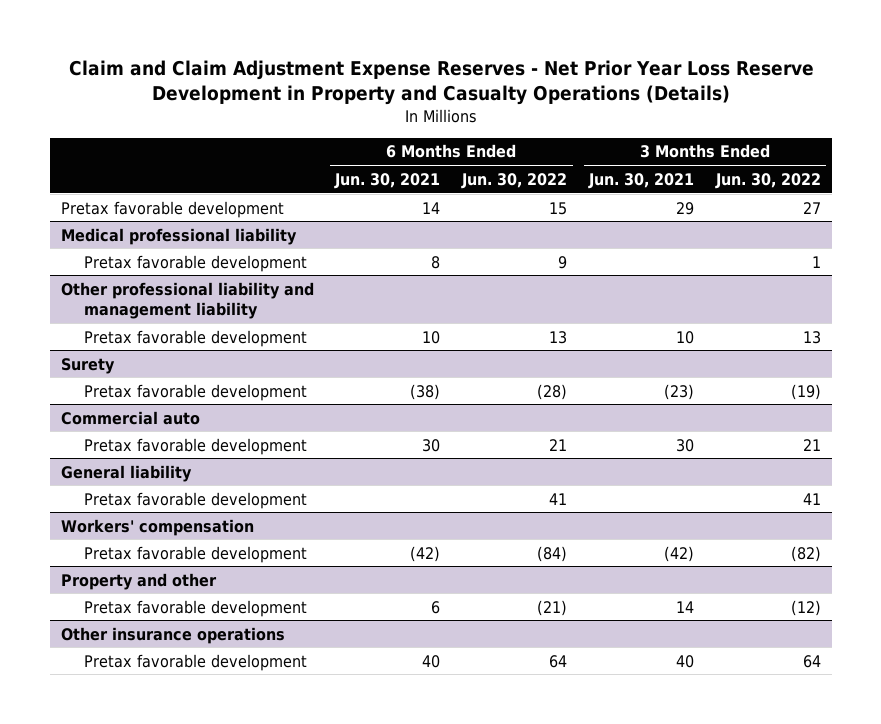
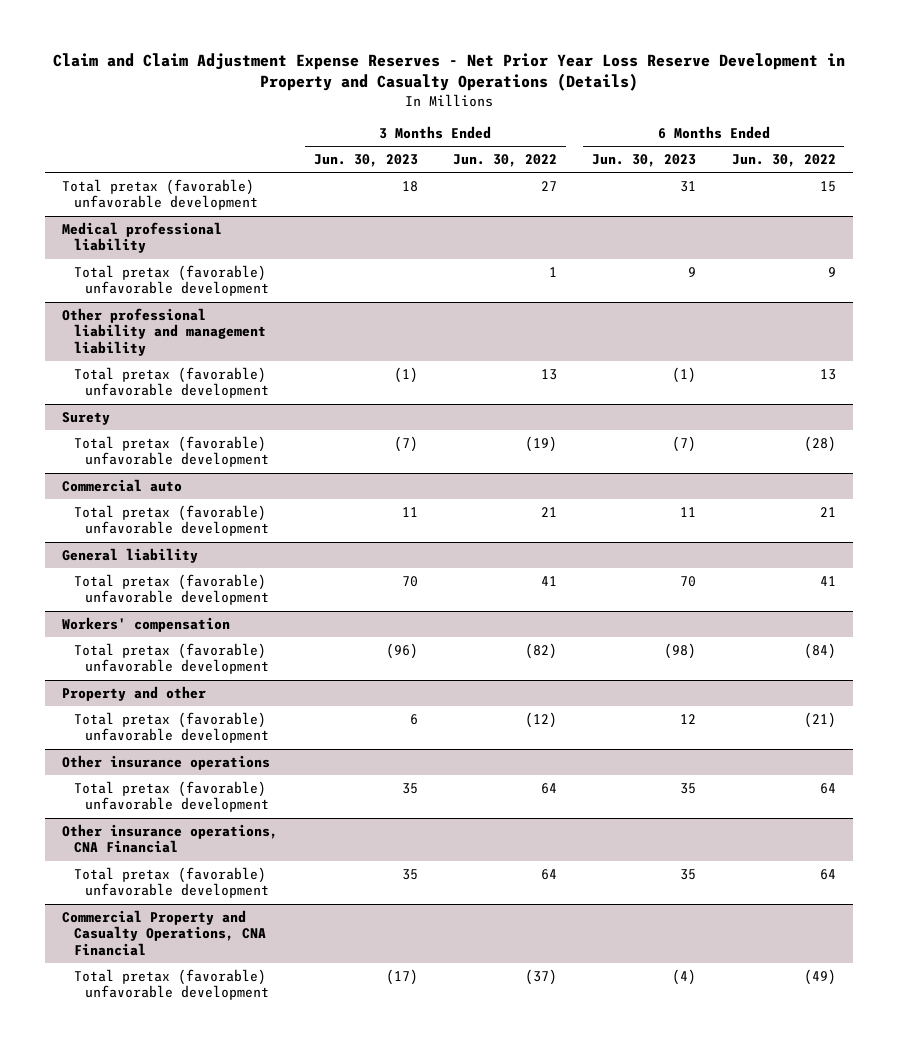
[334,172,441,189] Jun. 30, 2021 -> none
[587,172,694,189] Jun. 30, 2021 -> none
none -> [313,154,418,168] Jun. 30, 2023
none -> [592,154,697,168] Jun. 30, 2023
[60,200,284,218] Pretax favorable development -> [62,179,258,211] Total pretax (favorable) unfavorable development
[83,254,307,272] Pretax favorable development -> [73,265,270,297] Total pretax (favorable) unfavorable development
[83,329,307,347] Pretax favorable development -> [73,367,270,399] Total pretax (favorable) unfavorable development
[83,383,307,401] Pretax favorable development -> [73,436,270,468] Total pretax (favorable) unfavorable development
[83,437,307,455] Pretax favorable development -> [73,505,270,537] Total pretax (favorable) unfavorable development
[83,491,307,509] Pretax favorable development -> [73,574,270,606] Total pretax (favorable) unfavorable development
[83,545,307,563] Pretax favorable development -> [73,643,270,675] Total pretax (favorable) unfavorable development
[83,599,307,617] Pretax favorable development -> [73,712,270,744] Total pretax (favorable) unfavorable development
[83,653,307,671] Pretax favorable development -> [73,781,270,813] Total pretax (favorable) unfavorable development
none -> [62,824,279,854] Other insurance operations, CNA Financial
none -> [73,867,270,899] Total pretax (favorable) unfavorable development
none -> [62,910,266,956] Commercial Property and Casualty Operations, CNA Financial
none -> [73,969,270,1001] Total pretax (favorable) unfavorable development

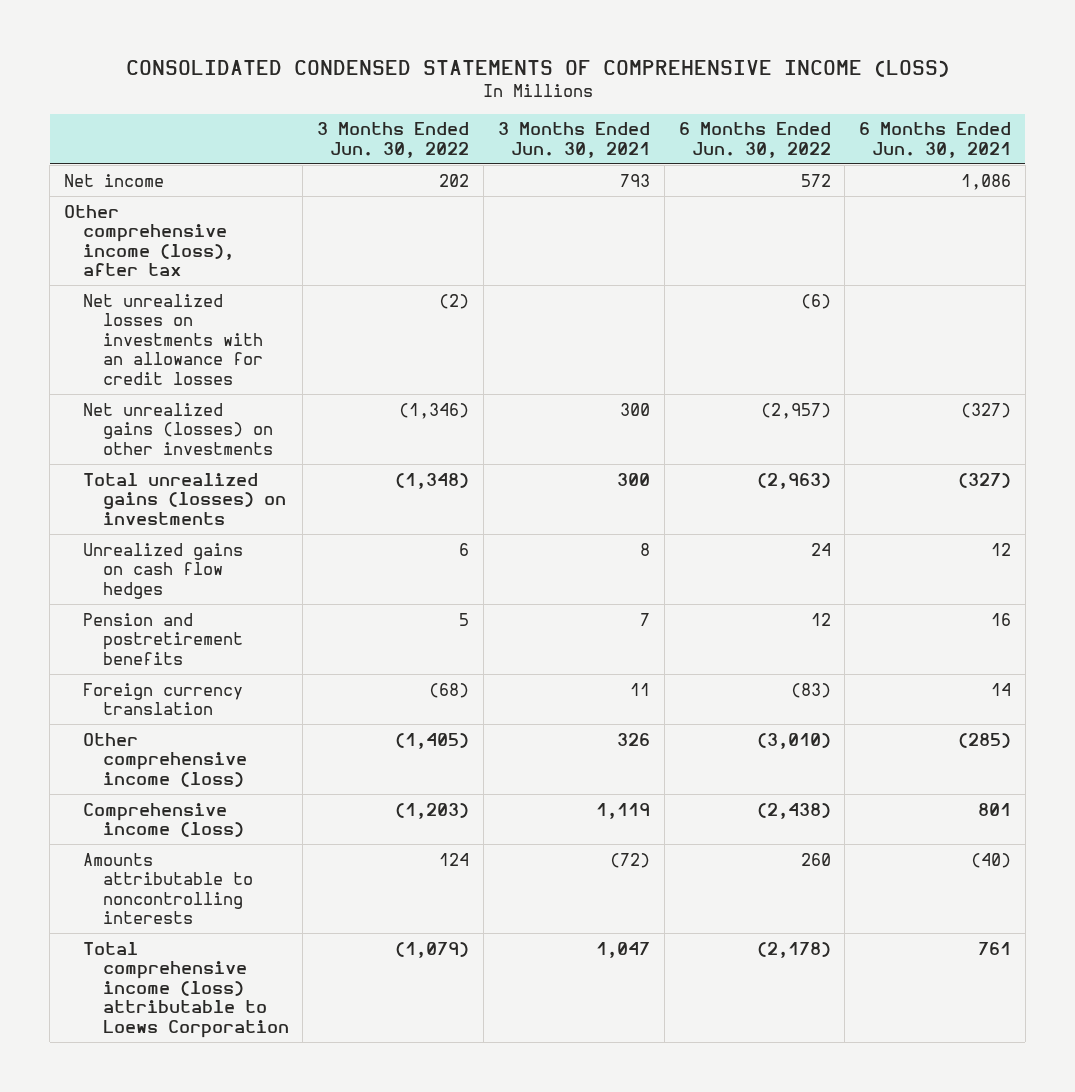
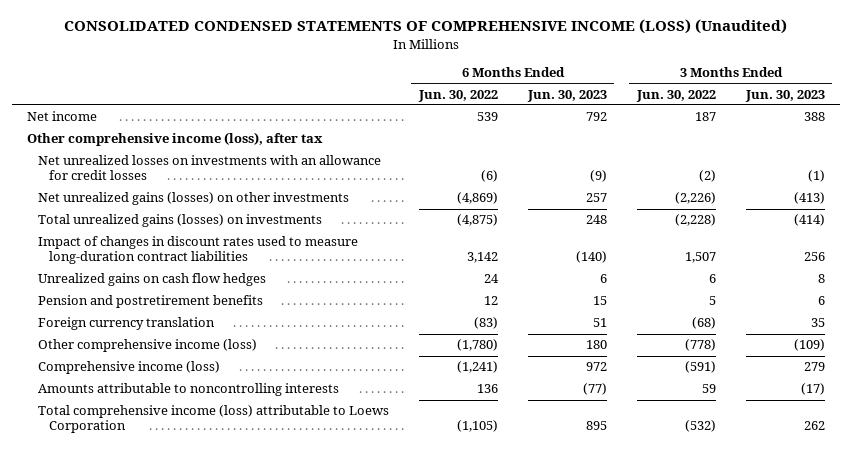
[125,60,950,78] CONSOLIDATED CONDENSED STATEMENTS OF COMPREHENSIVE INCOME (LOSS) -> [63,19,787,35] CONSOLIDATED CONDENSED STATEMENTS OF COMPREHENSIVE INCOME (LOSS) (Unaudited)
[497,122,650,158] 3 Months Ended Jun. 30, 2021 -> none
[859,122,1012,158] 6 Months Ended Jun. 30, 2021 -> none
none -> [526,89,607,102] Jun. 30, 2023
none -> [744,89,825,102] Jun. 30, 2023
[439,173,470,187] 202 -> [694,112,716,122] 187
[800,173,831,187] 572 -> [476,112,498,122] 539
[399,402,470,419] (1,346) -> [674,192,716,205] (2,226)
[760,402,831,419] (2,957) -> [456,192,498,205] (4,869)
[395,472,470,489] (1,348) -> [674,214,716,227] (2,228)
[756,472,831,489] (2,963) -> [456,214,498,227] (4,875)
none -> [37,236,358,265] Impact of changes in discount rates used to measure long-duration contract liabilities
[395,732,470,749] (1,405) -> [684,339,716,352] (778)
[756,732,831,749] (3,010) -> [456,339,498,352] (1,780)
[395,802,470,819] (1,203) -> [684,361,716,374] (591)
[756,802,831,819] (2,438) -> [456,361,498,374] (1,241)
[439,852,470,866] 124 -> [701,384,716,394] 59
[800,852,831,866] 260 -> [476,384,498,394] 136
[395,941,470,958] (1,079) -> [684,420,716,433] (532)
[756,941,831,958] (2,178) -> [456,420,498,433] (1,105)

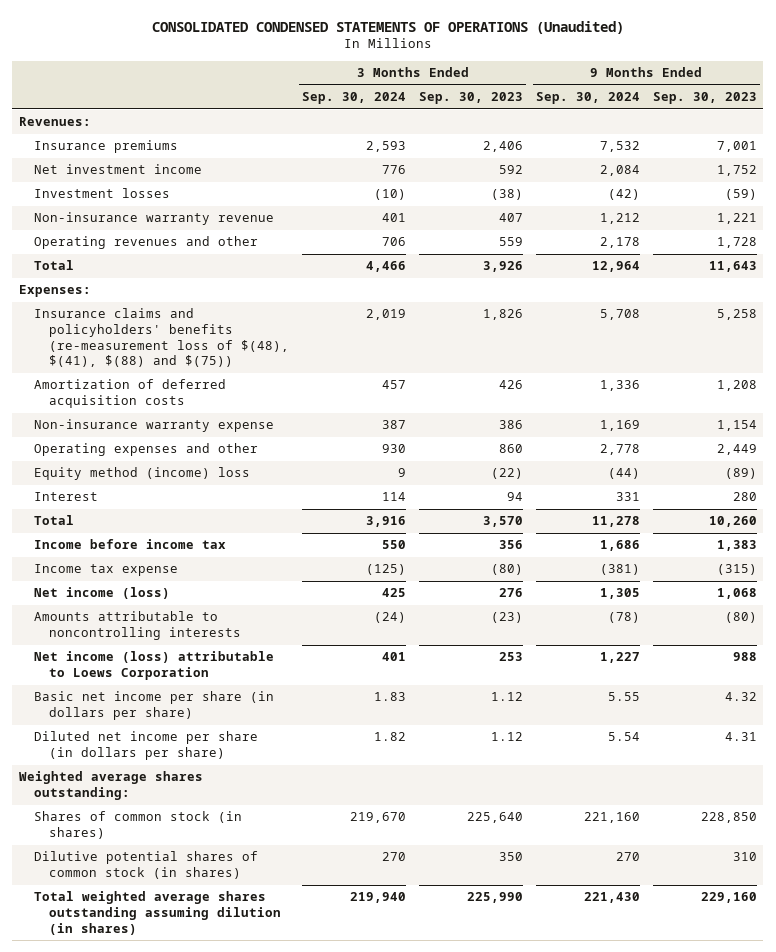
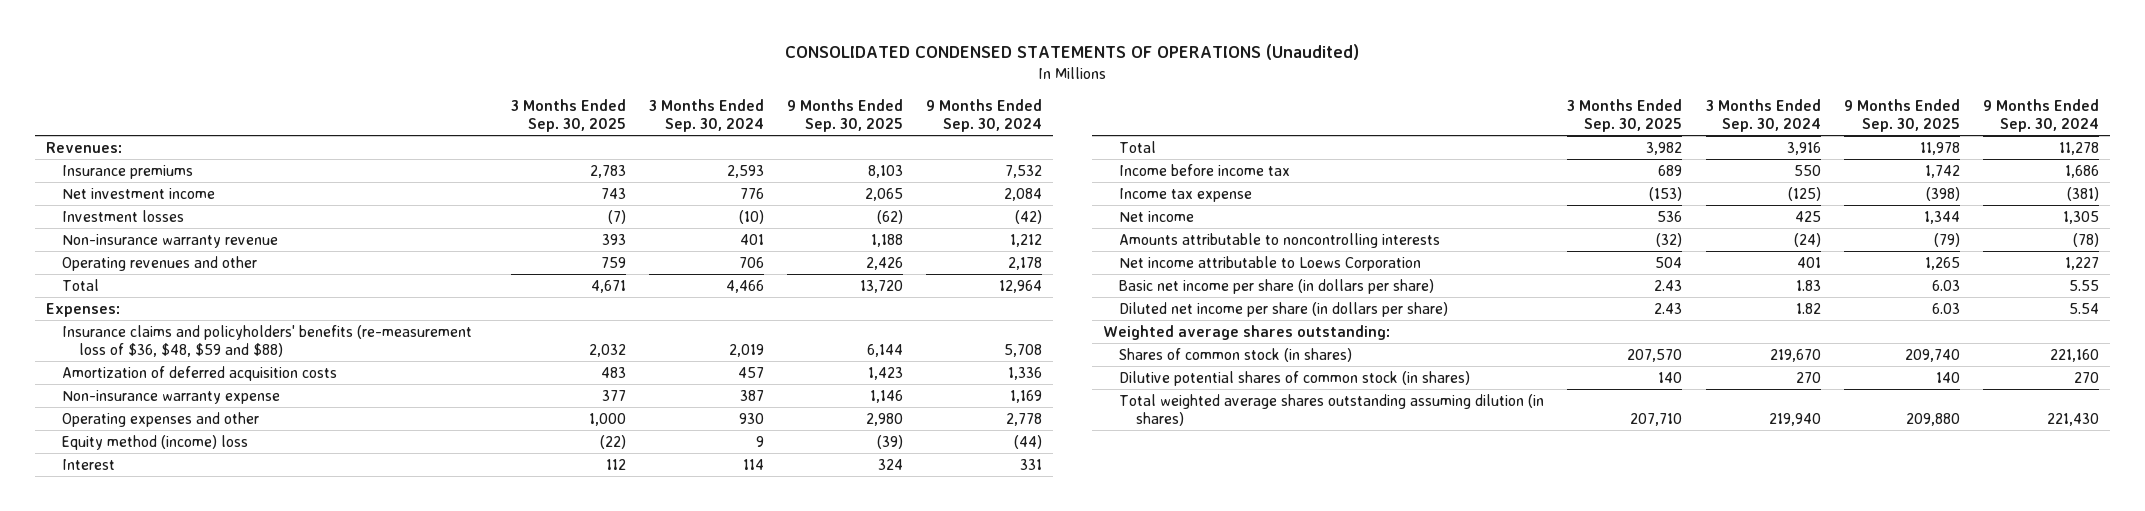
[418,92,523,105] Sep. 30, 2023 -> none
[652,92,757,105] Sep. 30, 2023 -> none
none -> [510,99,626,132] 3 Months Ended Sep. 30, 2025
none -> [786,99,903,132] 9 Months Ended Sep. 30, 2025
[34,308,290,368] Insurance claims and policyholders' benefits (re-measurement loss of $(48), $(41), $(88) and $(75)) -> [62,324,473,357] Insurance claims and policyholders' benefits (re-measurement loss of $36, $48, $59 and $88)
[34,587,171,600] Net income (loss) -> [1119,210,1195,222] Net income
[34,651,275,681] Net income (loss) attributable to Loews Corporation -> [1119,255,1422,271] Net income attributable to Loews Corporation

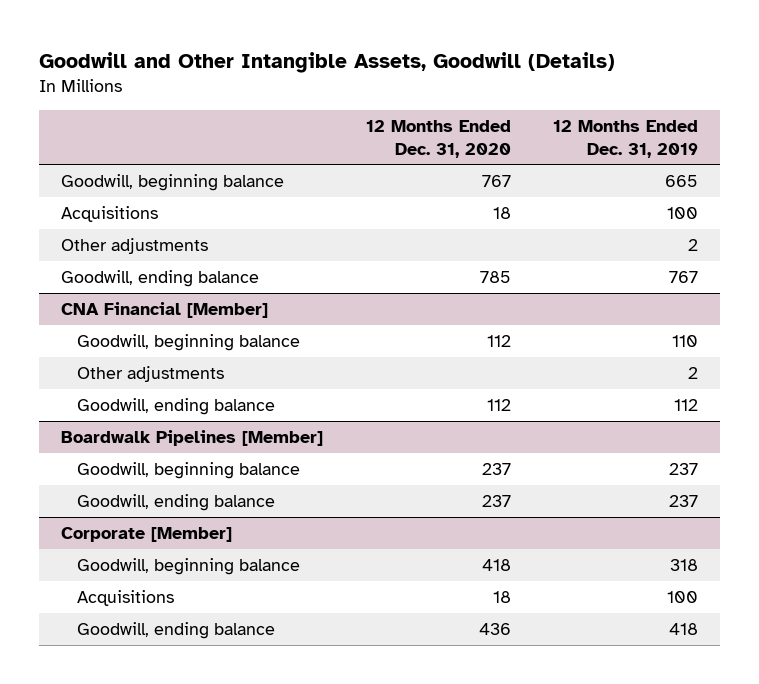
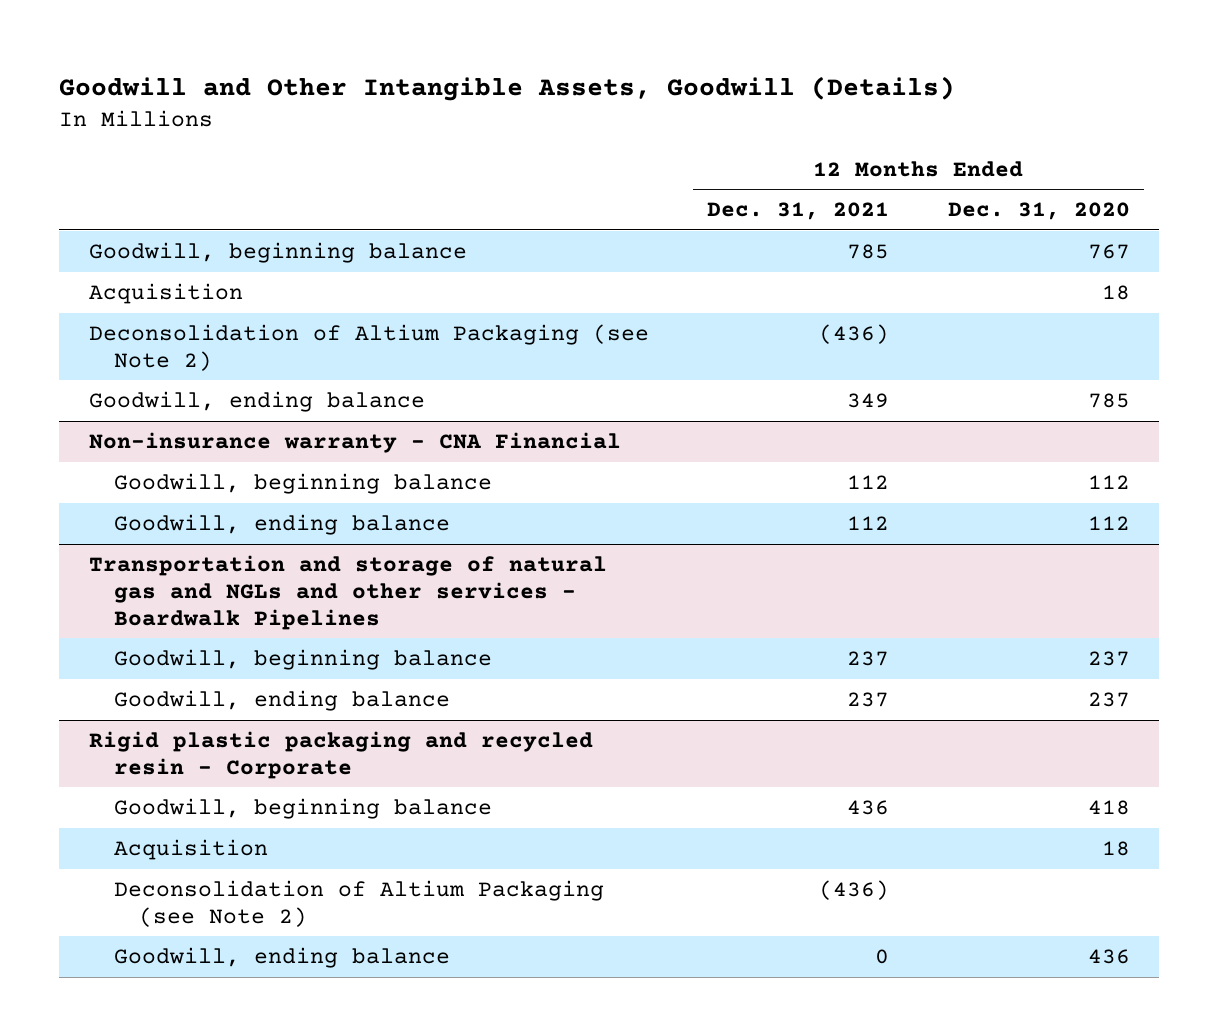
[553,120,699,158] 12 Months Ended Dec. 31, 2019 -> none
none -> [707,202,890,221] Dec. 31, 2021
[60,238,208,255] Other adjustments -> none
[60,206,158,223] Acquisitions -> [88,282,243,304] Acquisition
none -> [88,323,649,371] Deconsolidation of Altium Packaging (see Note 2)
[60,302,268,319] CNA Financial [Member] -> [88,431,621,453] Non-insurance warranty - CNA Financial
[77,366,225,383] Other adjustments -> none
[60,430,323,447] Boardwalk Pipelines [Member] -> [88,554,607,630] Transportation and storage of natural gas and NGLs and other services - Boardwalk Pipelines
[60,527,232,543] Corporate [Member] -> [88,730,593,779] Rigid plastic packaging and recycled resin - Corporate
[77,590,175,607] Acquisitions -> [113,838,268,860] Acquisition
none -> [113,879,604,927] Deconsolidation of Altium Packaging (see Note 2)

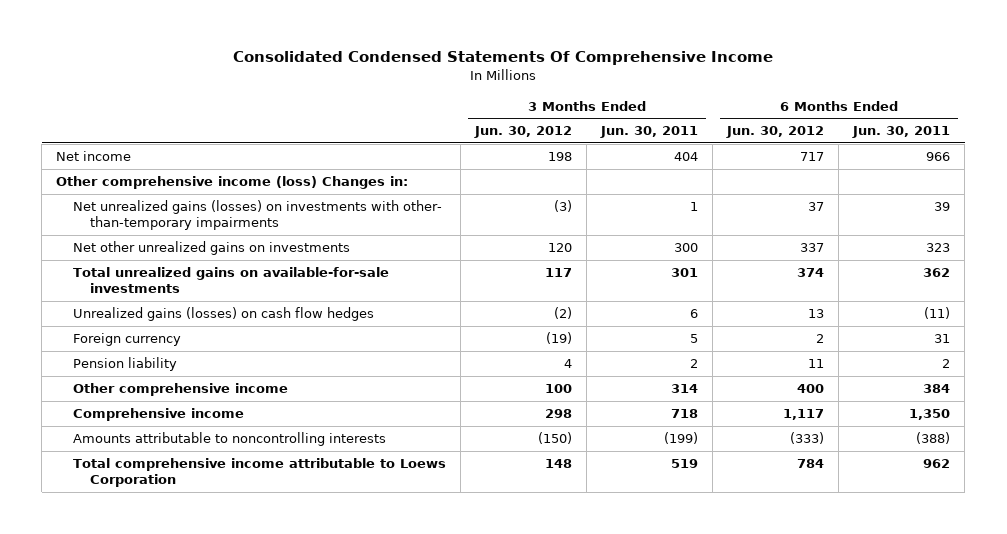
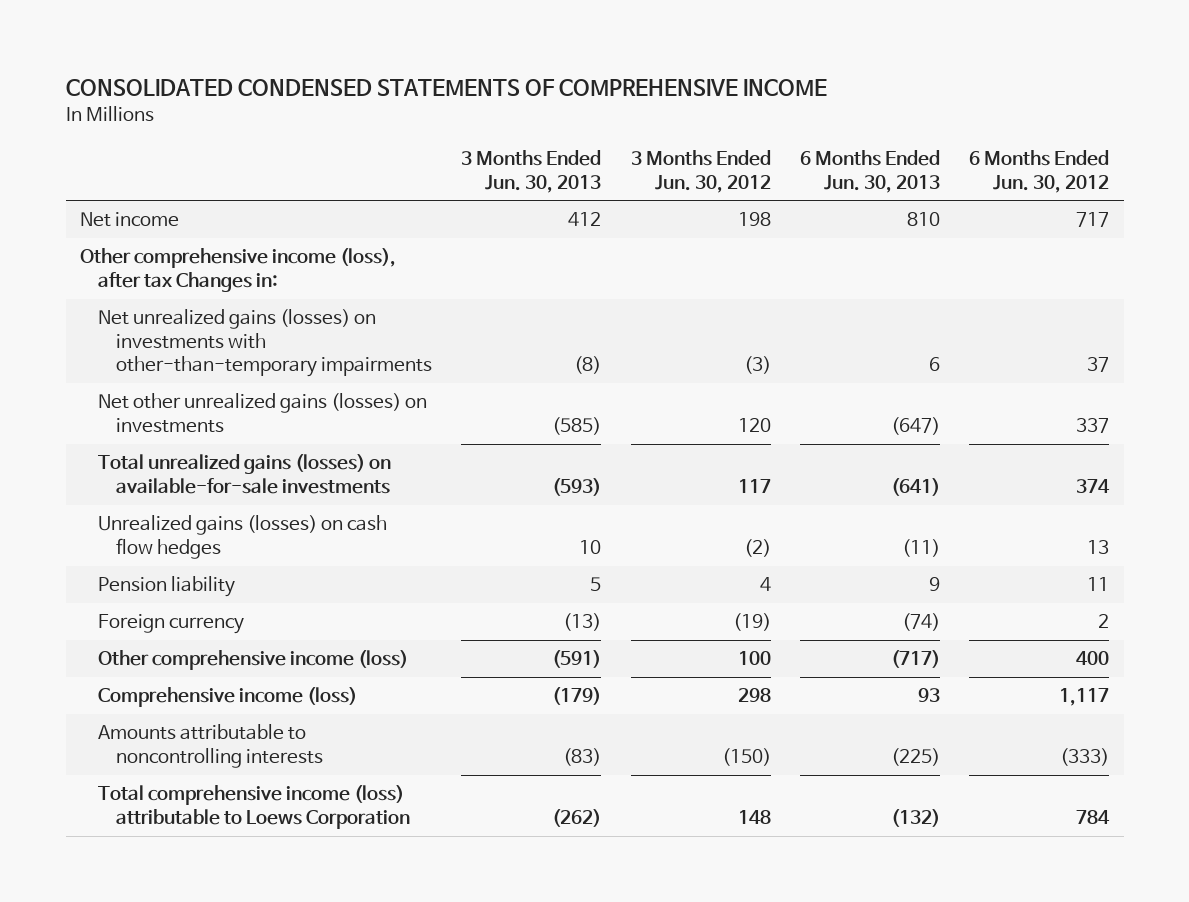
[233,51,774,66] Consolidated Condensed Statements Of Comprehensive Income -> [65,79,827,97] CONSOLIDATED CONDENSED STATEMENTS OF COMPREHENSIVE INCOME
[600,126,699,139] Jun. 30, 2011 -> none
[852,126,951,139] Jun. 30, 2011 -> none
none -> [461,150,602,193] 3 Months Ended Jun. 30, 2013
none -> [799,150,940,193] 6 Months Ended Jun. 30, 2013
[56,176,409,190] Other comprehensive income (loss) Changes in: -> [80,248,397,292] Other comprehensive income (loss), after tax Changes in:
[73,200,443,231] Net unrealized gains (losses) on investments with other- than-temporary impairments -> [98,309,432,378] Net unrealized gains (losses) on investments with other-than-temporary impairments
[73,241,351,256] Net other unrealized gains on investments -> [98,393,428,433] Net other unrealized gains (losses) on investments
[73,267,390,294] Total unrealized gains on available-for-sale investments -> [98,454,392,494] Total unrealized gains (losses) on available-for-sale investments
[73,333,182,347] Foreign currency -> [98,614,245,635] Foreign currency
[73,383,289,397] Other comprehensive income -> [98,650,409,671] Other comprehensive income (loss)
[73,408,245,422] Comprehensive income -> [98,687,358,708] Comprehensive income (loss)
[73,458,447,488] Total comprehensive income attributable to Loews Corporation -> [98,785,410,829] Total comprehensive income (loss) attributable to Loews Corporation

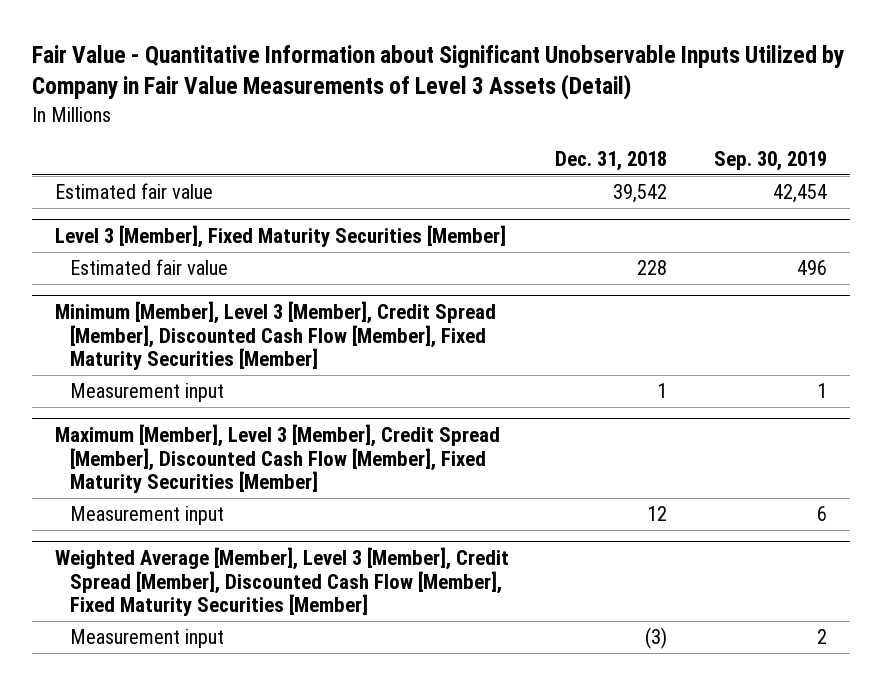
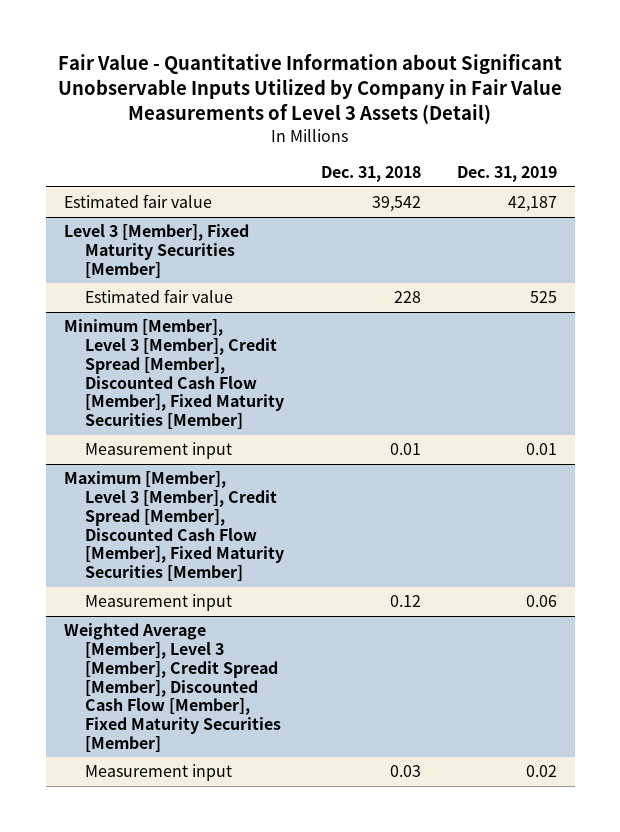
[713,150,827,171] Sep. 30, 2019 -> none
none -> [456,166,557,183] Dec. 31, 2019
[657,383,668,399] 1 -> [389,443,421,456] 0.01
[647,506,668,522] 12 -> [389,595,421,608] 0.12
[645,627,668,650] (3) -> [389,765,421,778] 0.03

